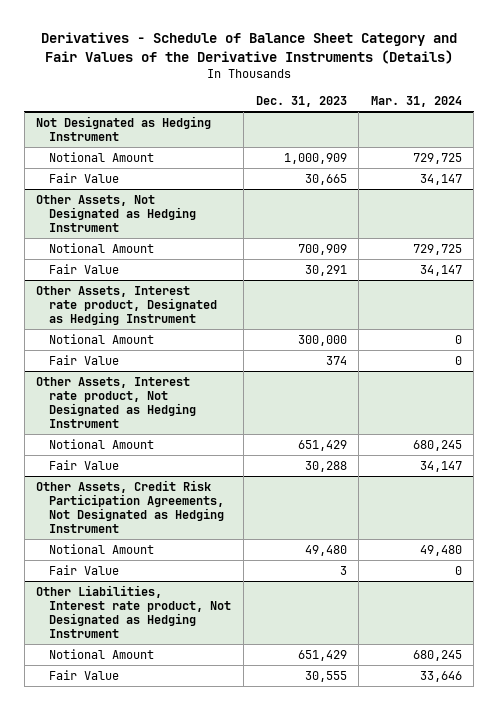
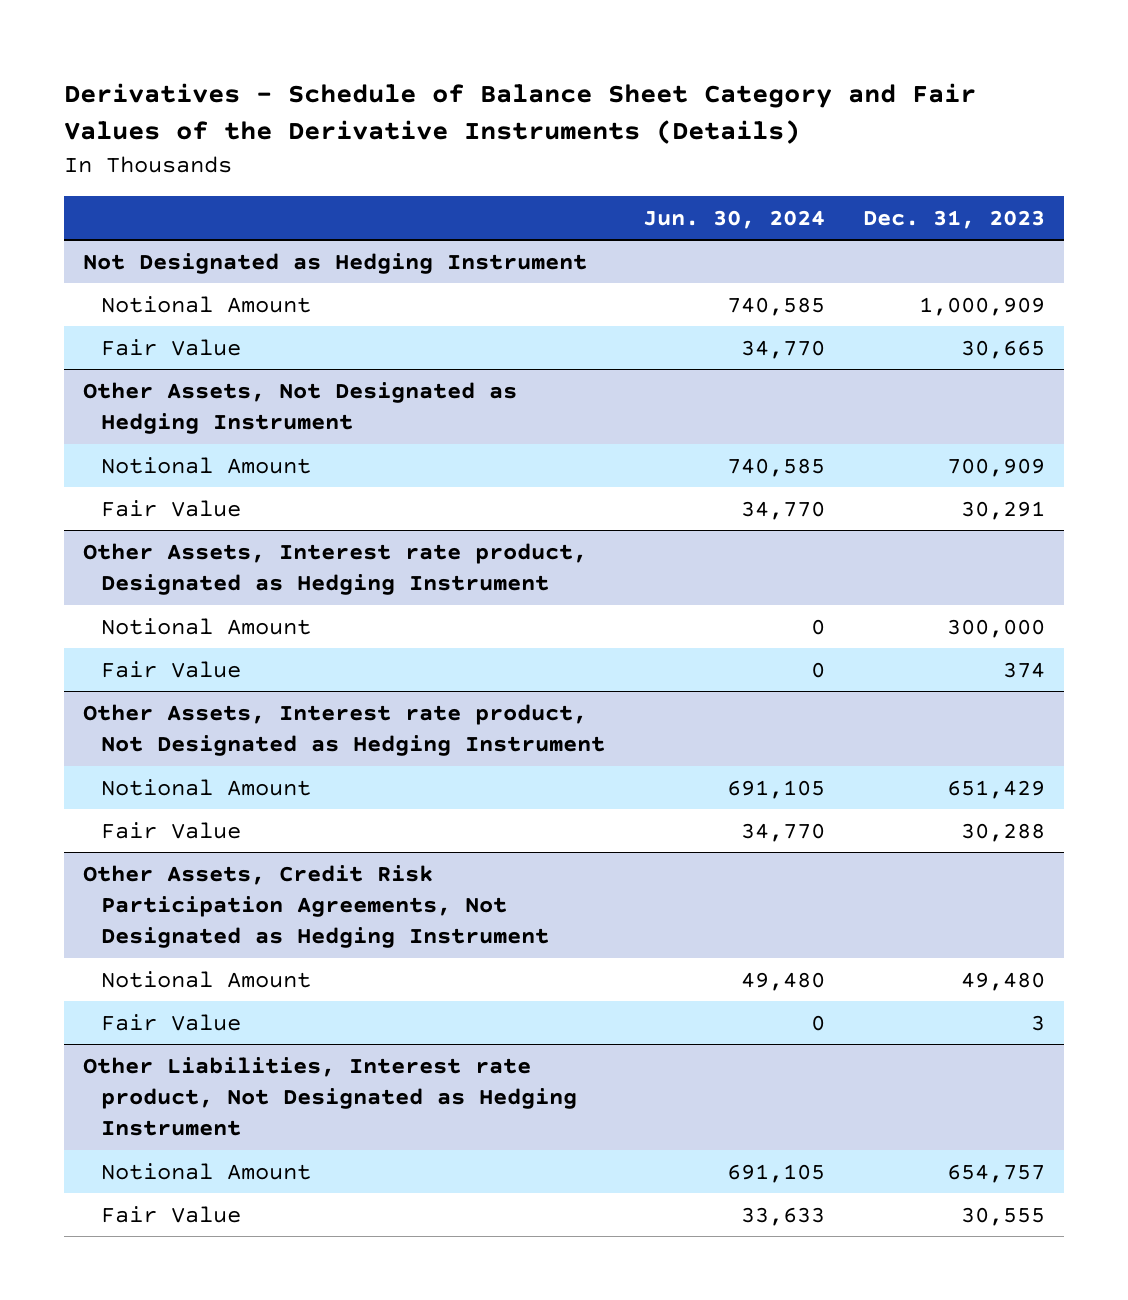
[370,96,462,108] Mar. 31, 2024 -> none
none -> [643,209,826,229] Jun. 30, 2024
[297,649,347,661] 651,429 -> [946,1163,1045,1183] 654,757

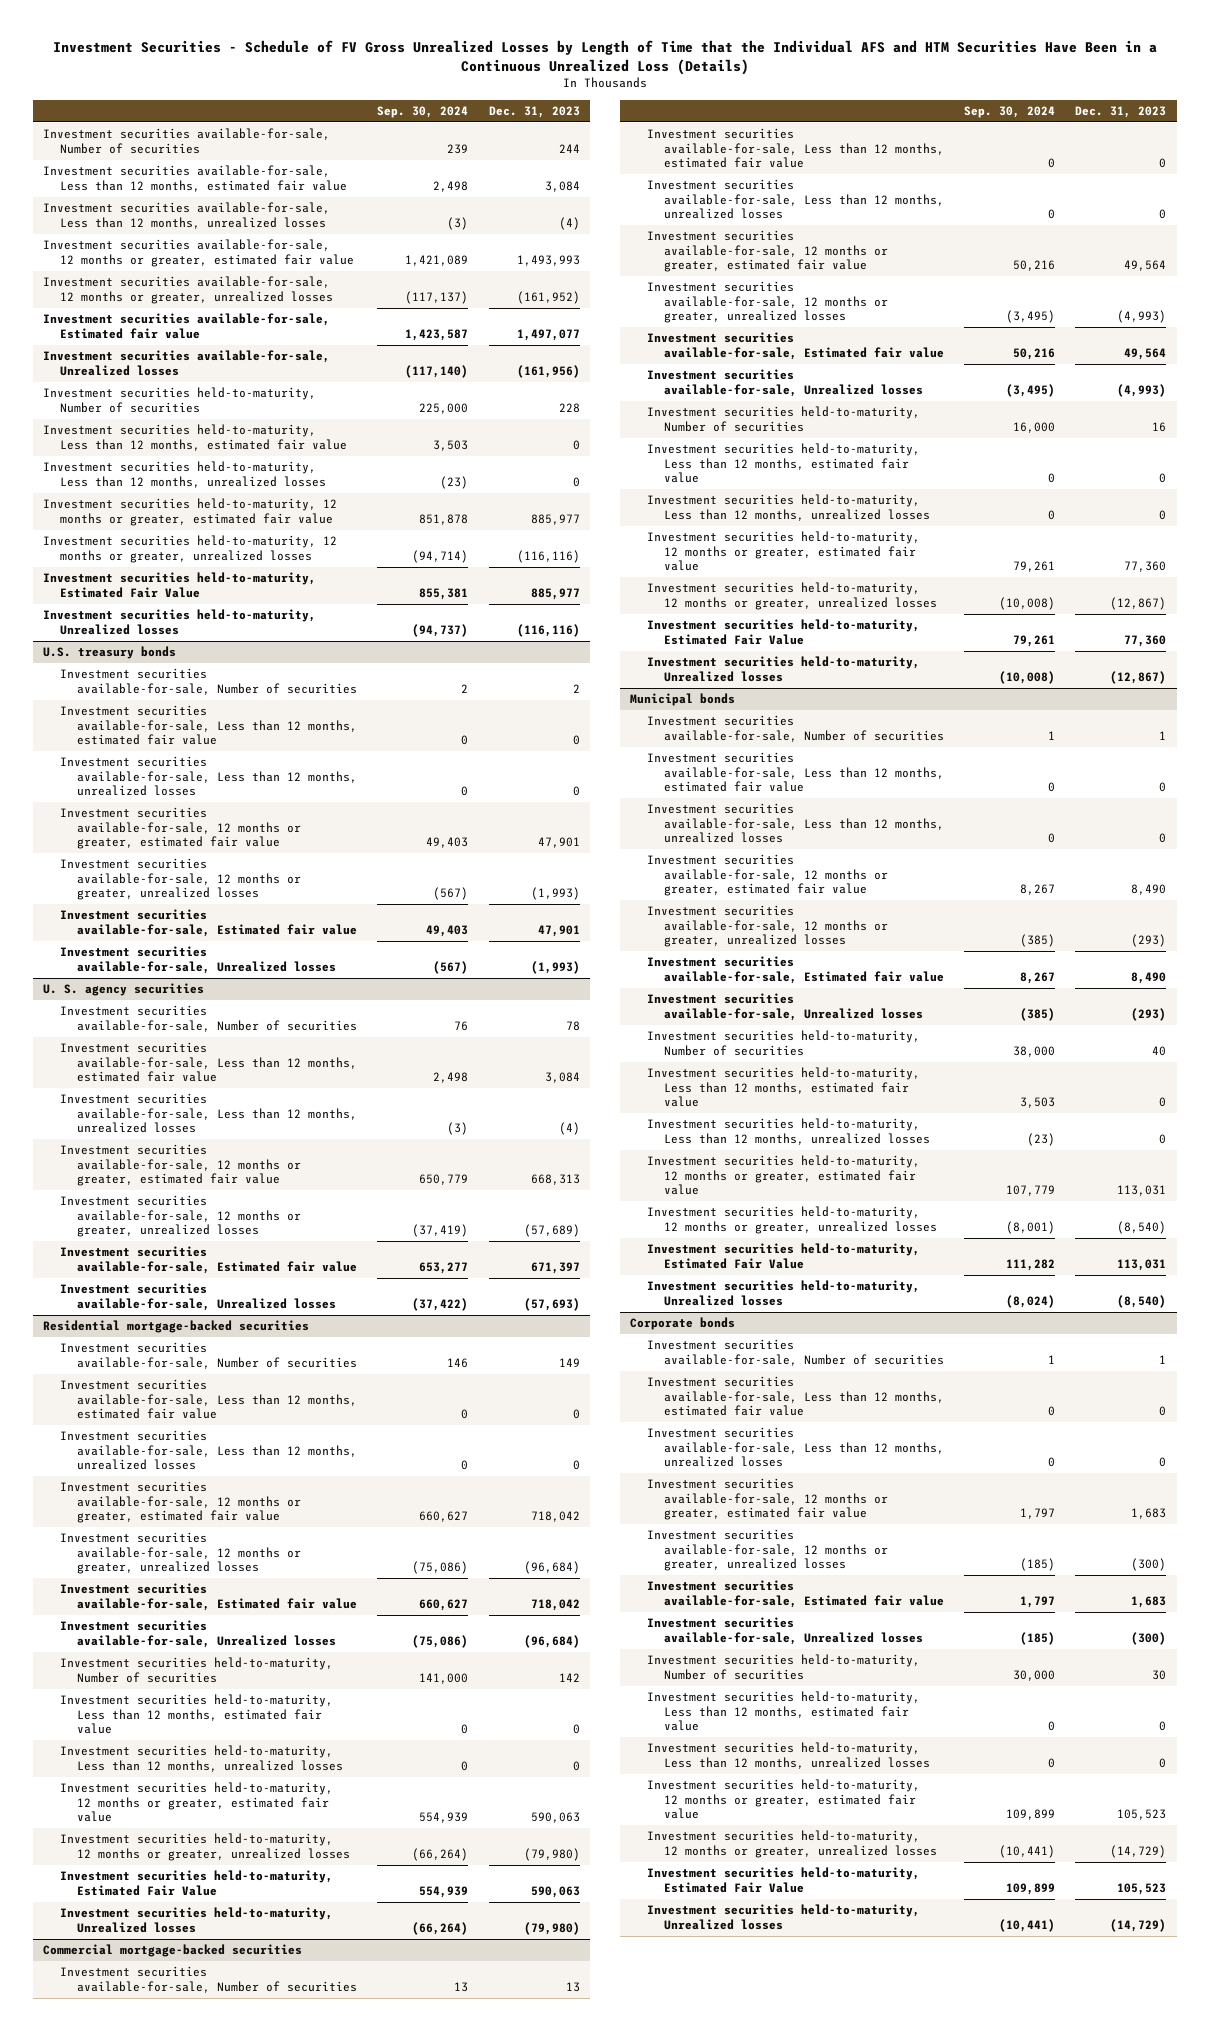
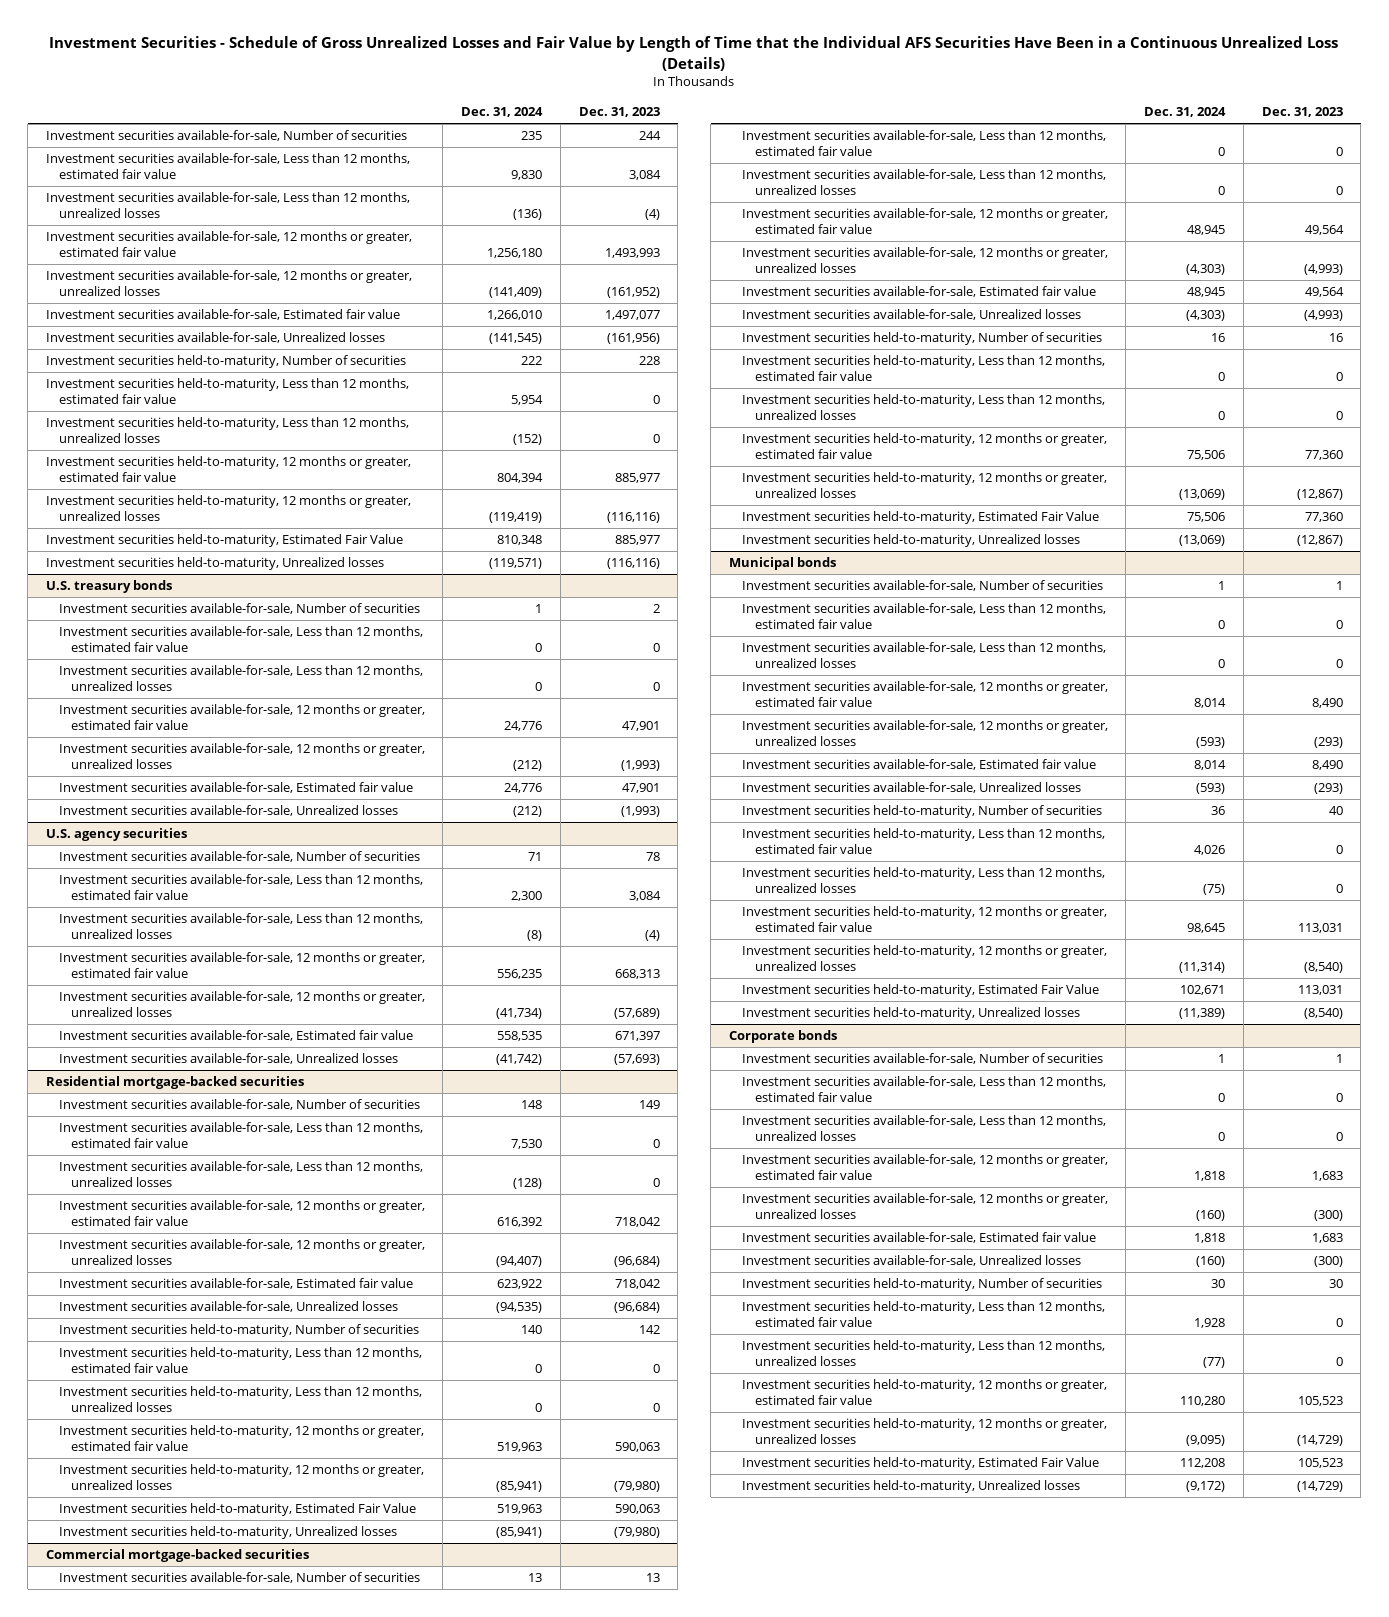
[52,40,1157,76] Investment Securities - Schedule of FV Gross Unrealized Losses by Length of Time that the Individual AFS and HTM Securities Have Been in a Continuous Unrealized Loss (Details) -> [49,36,1339,71] Investment Securities - Schedule of Gross Unrealized Losses and Fair Value by Length of Time that the Individual AFS Securities Have Been in a Continuous Unrealized Loss (Details)
[377,105,469,118] Sep. 30, 2024 -> none
none -> [461,107,544,118] Dec. 31, 2024
[43,983,205,997] U. S. agency securities -> [45,828,187,842] U.S. agency securities

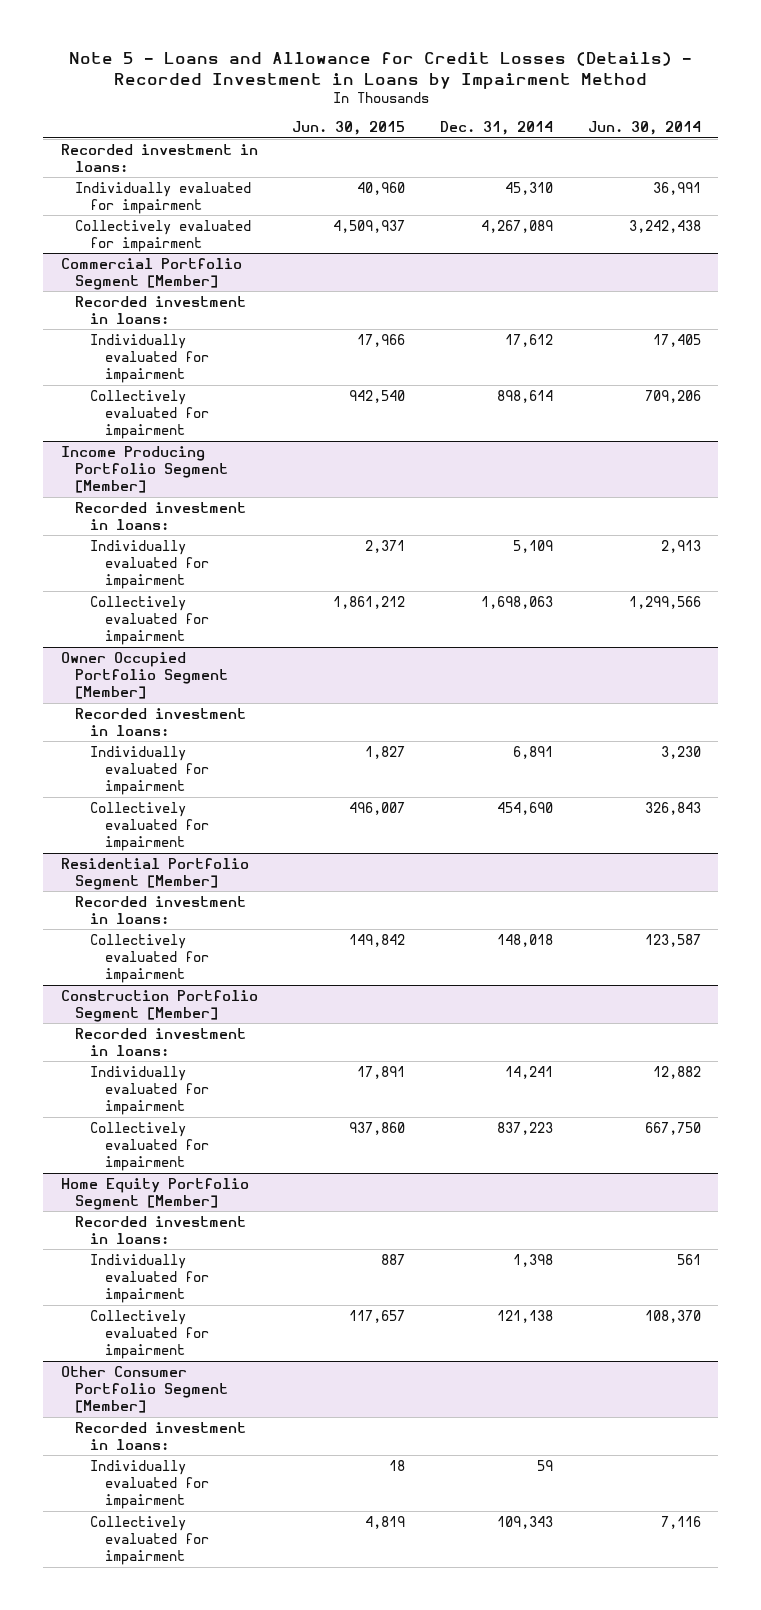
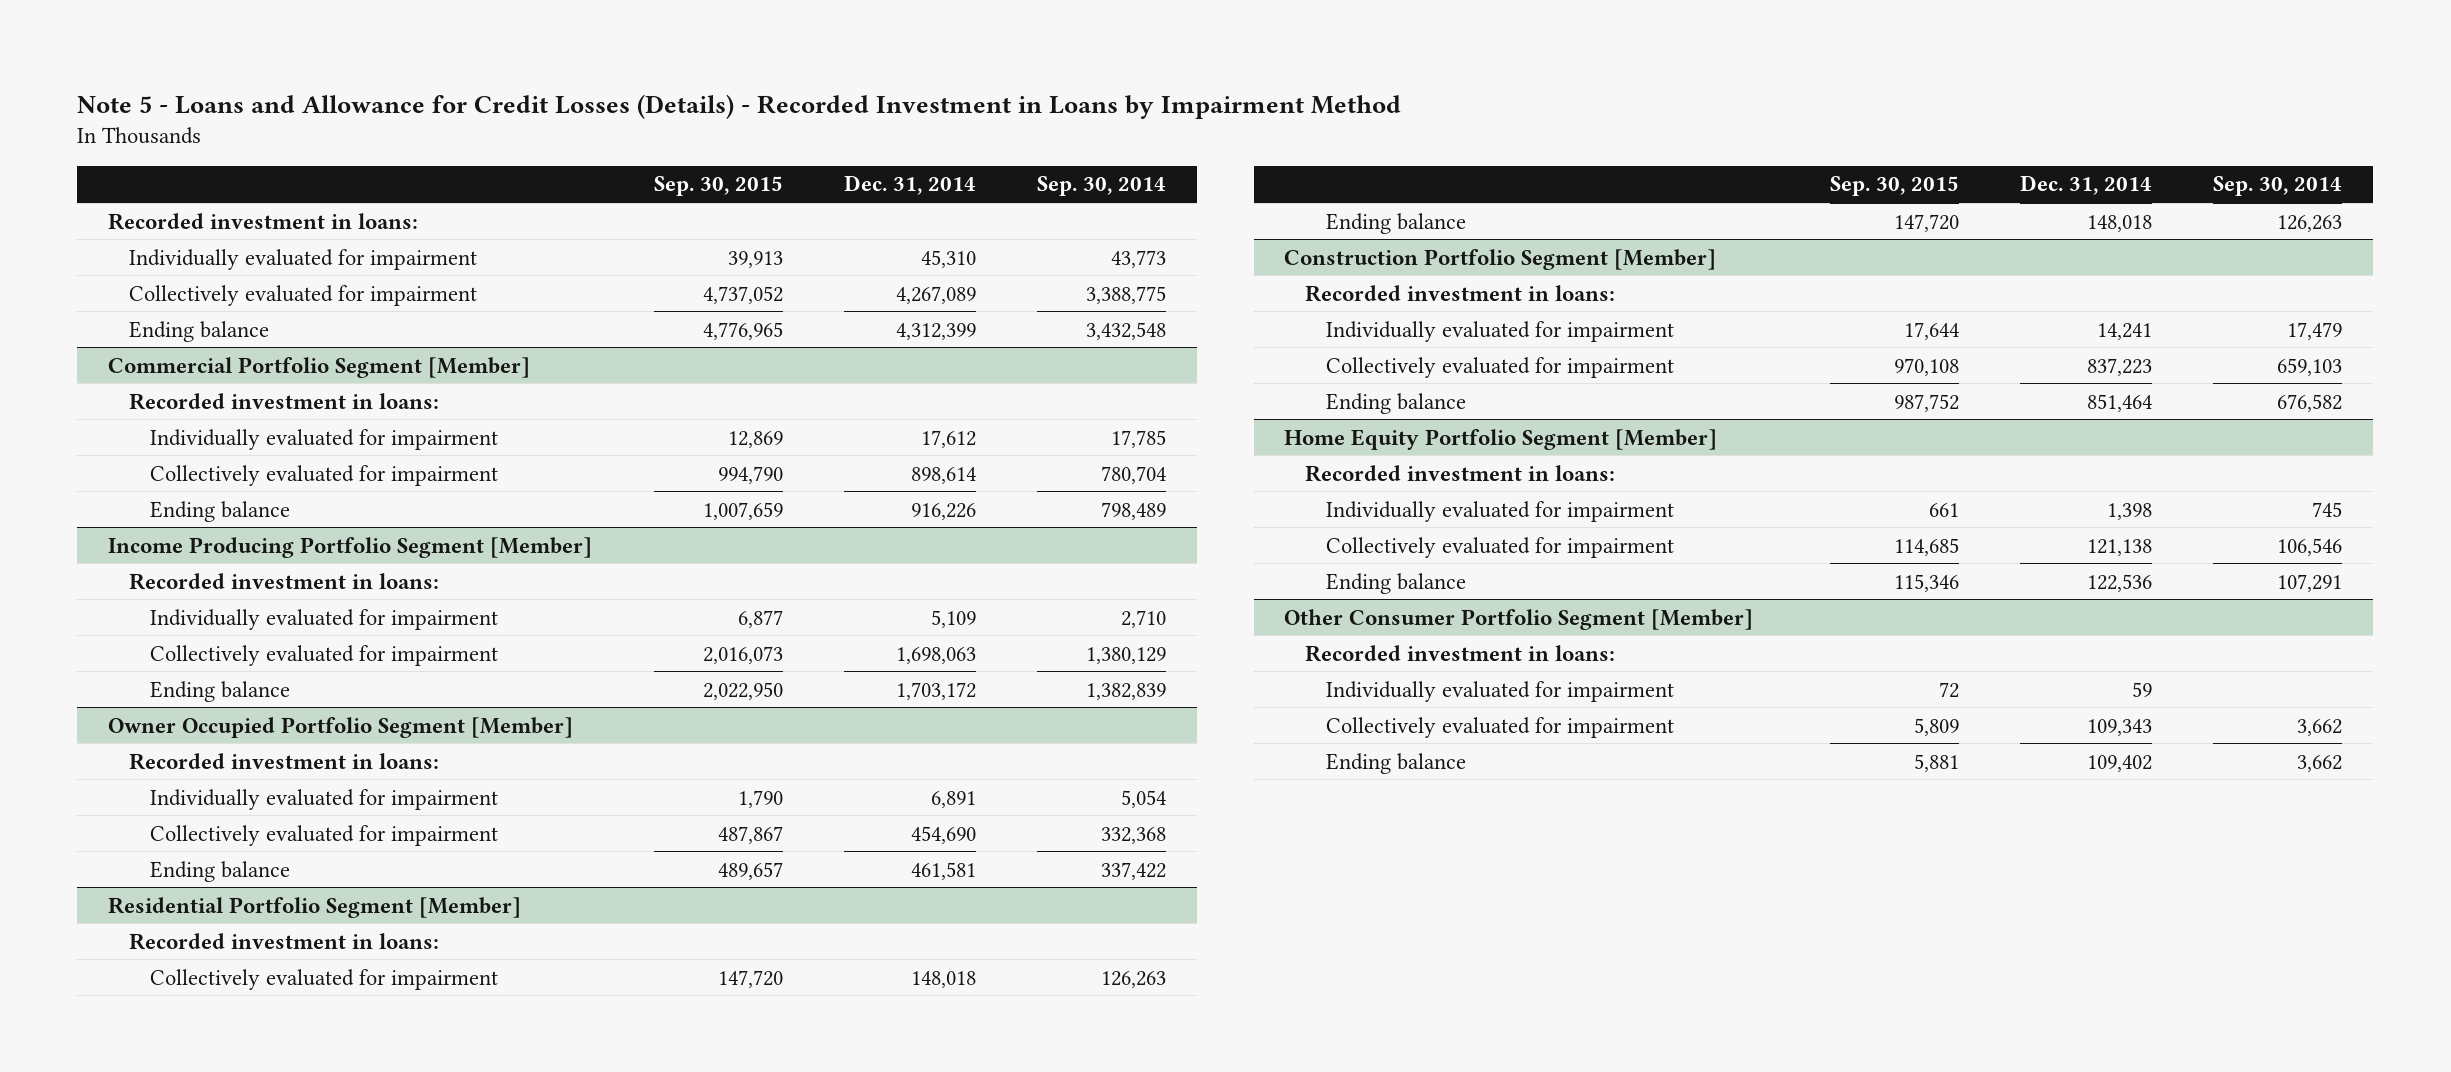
[292,121,406,136] Jun. 30, 2015 -> none
[587,121,701,136] Jun. 30, 2014 -> none
none -> [653,176,783,197] Sep. 30, 2015
none -> [1037,176,1167,197] Sep. 30, 2014
none -> [129,320,270,342] Ending balance
none -> [150,500,291,522] Ending balance
none -> [150,680,291,702] Ending balance
none -> [150,860,291,882] Ending balance
none -> [1326,212,1467,234] Ending balance
none -> [1326,392,1467,414] Ending balance
none -> [1326,572,1467,594] Ending balance
none -> [1326,752,1467,774] Ending balance

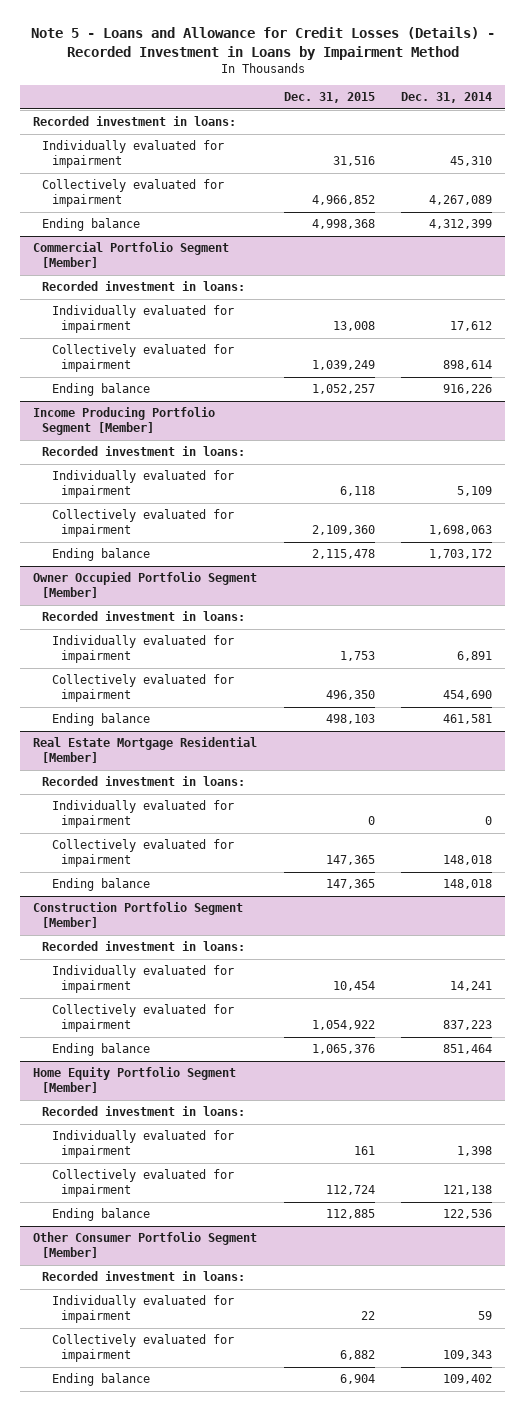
[653,176,783,197] Sep. 30, 2015 -> none
[1037,176,1167,197] Sep. 30, 2014 -> none
none -> [283,92,375,104] Dec. 31, 2015
[108,896,522,918] Residential Portfolio Segment [Member] -> none
none -> [33,737,258,763] Real Estate Mortgage Residential [Member]
none -> [51,800,234,828] Individually evaluated for impairment

